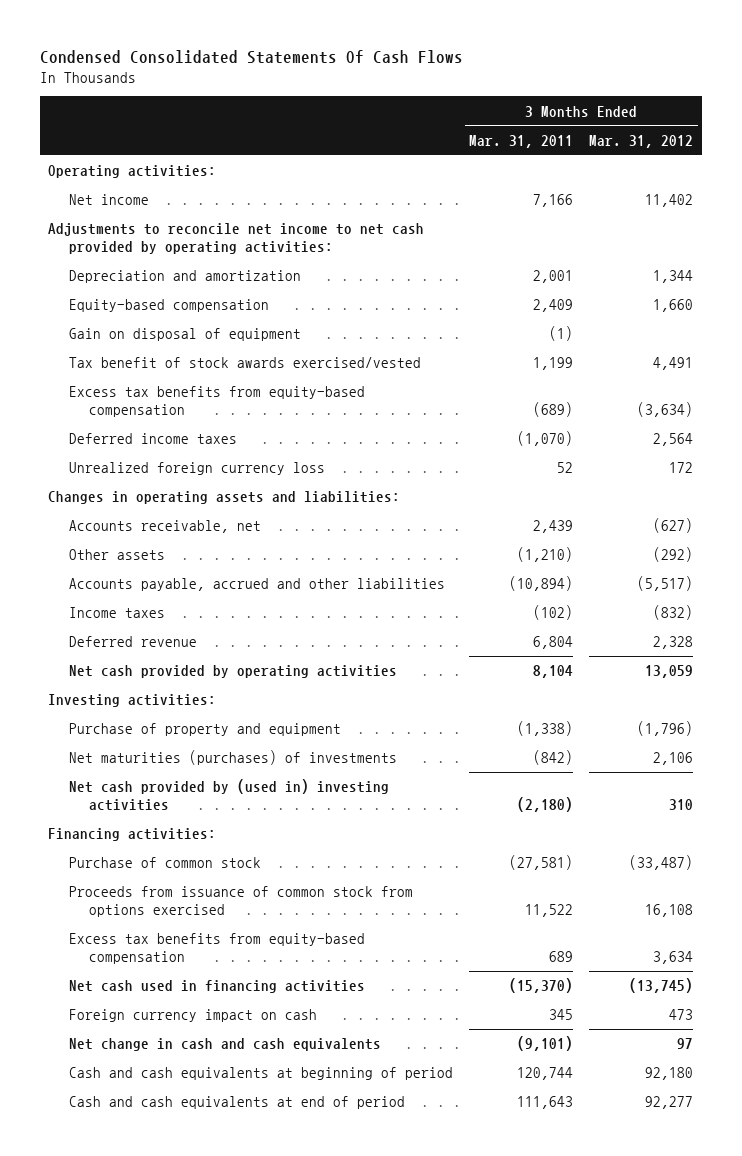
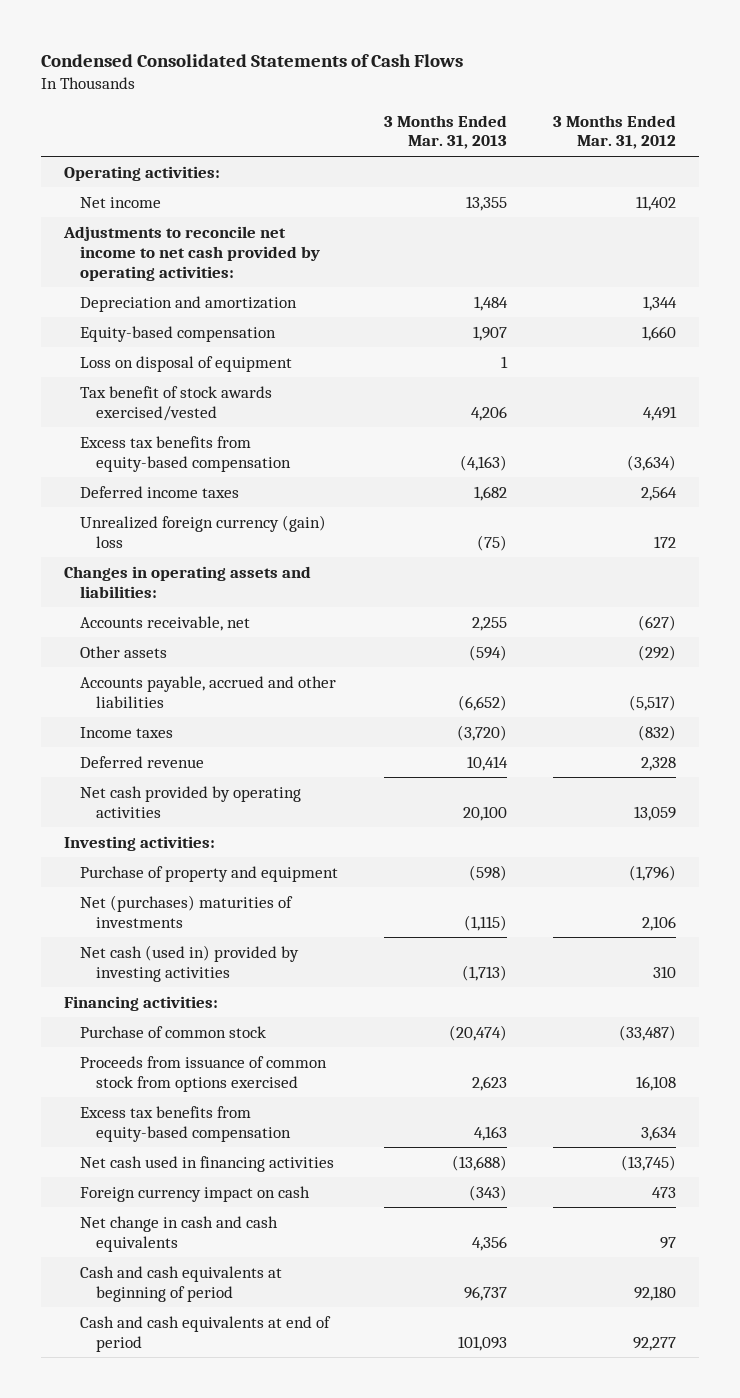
[39,50,463,65] Condensed Consolidated Statements Of Cash Flows -> [41,53,464,67] Condensed Consolidated Statements of Cash Flows
[469,134,574,148] Mar. 31, 2011 -> none
none -> [383,114,507,150] 3 Months Ended Mar. 31, 2013
[68,328,301,342] Gain on disposal of equipment -> [79,355,292,372] Loss on disposal of equipment
[68,462,325,476] Unrealized foreign currency loss -> [79,514,326,548] Unrealized foreign currency (gain) loss
[68,750,397,766] Net maturities (purchases) of investments -> [79,894,293,928] Net (purchases) maturities of investments
[68,779,389,812] Net cash provided by (used in) investing activities -> [79,944,299,982] Net cash (used in) provided by investing activities

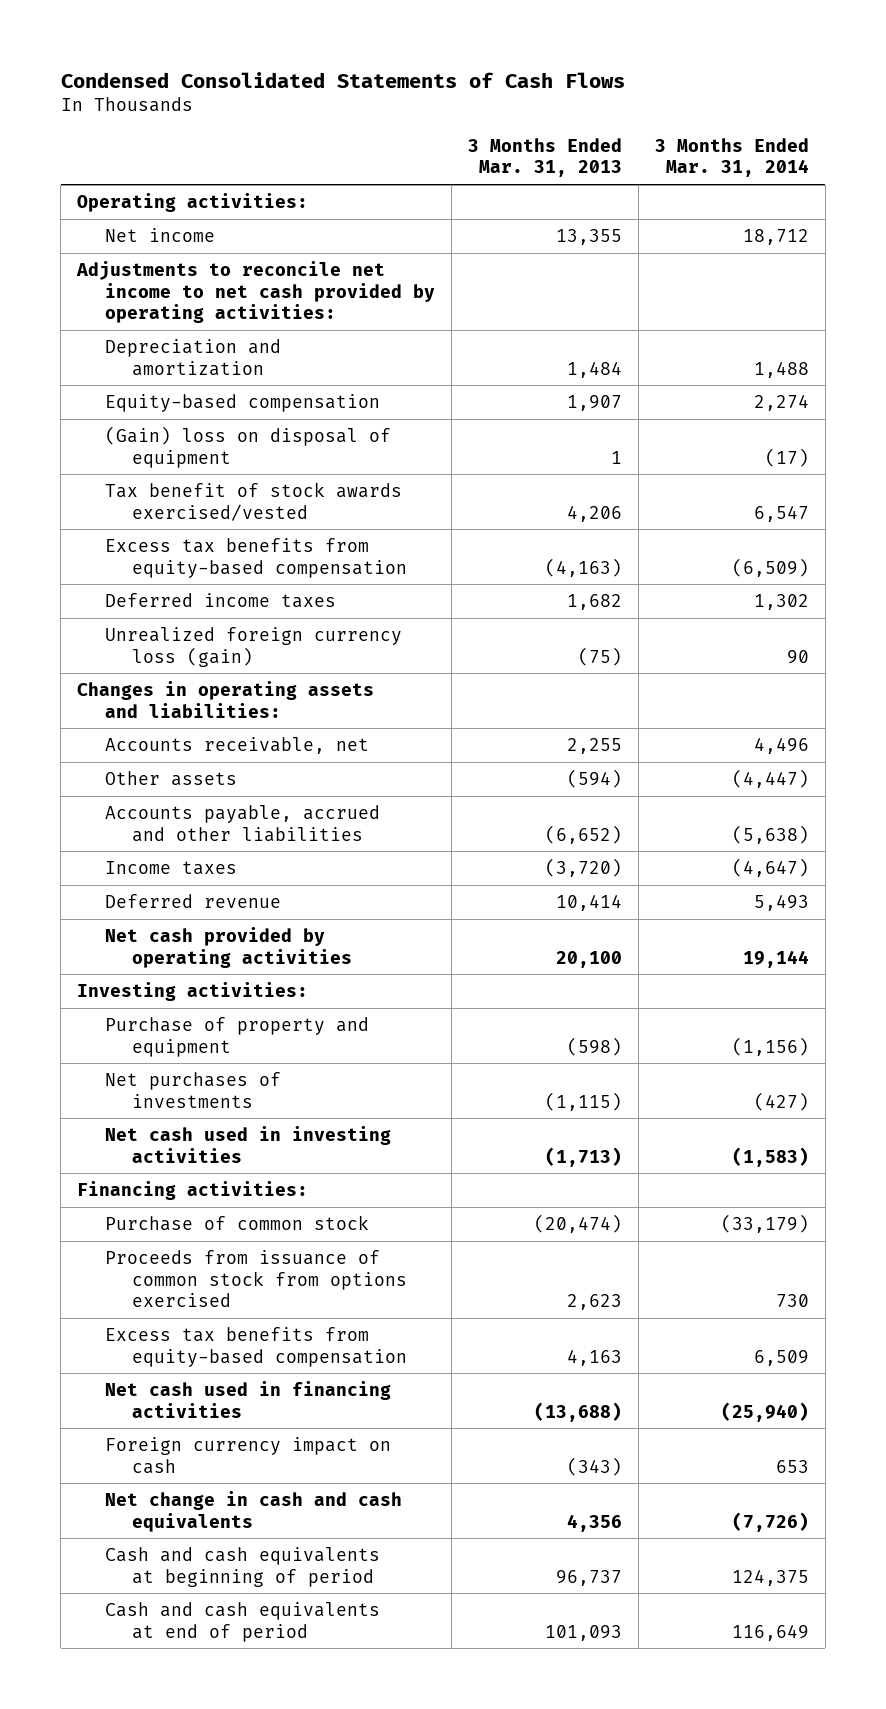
[552,114,676,150] 3 Months Ended Mar. 31, 2012 -> none
none -> [654,137,809,178] 3 Months Ended Mar. 31, 2014
[79,355,292,372] Loss on disposal of equipment -> [104,426,391,468] (Gain) loss on disposal of equipment
[79,514,326,548] Unrealized foreign currency (gain) loss -> [104,627,402,667] Unrealized foreign currency loss (gain)
[79,894,293,928] Net (purchases) maturities of investments -> [104,1072,281,1108] Net purchases of investments
[79,944,299,982] Net cash (used in) provided by investing activities -> [104,1126,391,1163] Net cash used in investing activities

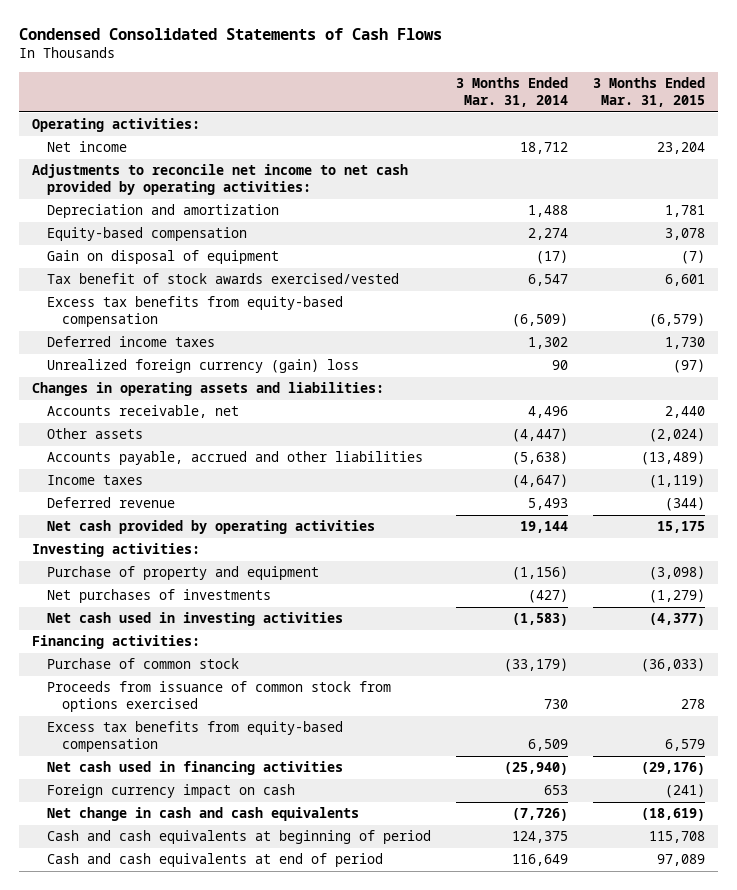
[467,137,622,178] 3 Months Ended Mar. 31, 2013 -> none
none -> [593,77,706,108] 3 Months Ended Mar. 31, 2015
[104,426,391,468] (Gain) loss on disposal of equipment -> [46,250,279,265] Gain on disposal of equipment
[104,627,402,667] Unrealized foreign currency loss (gain) -> [46,359,359,374] Unrealized foreign currency (gain) loss

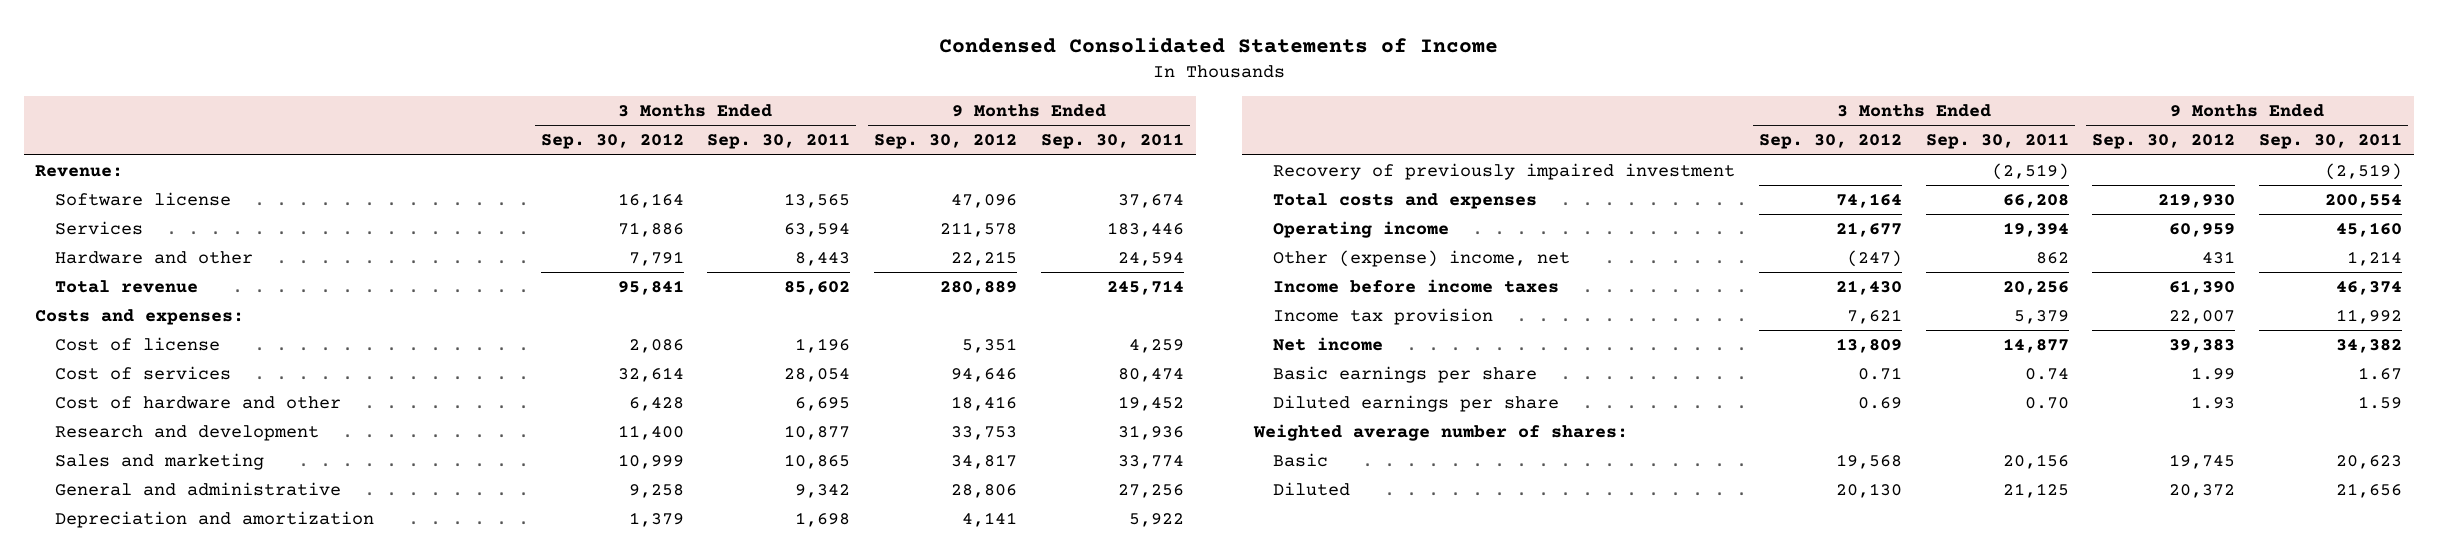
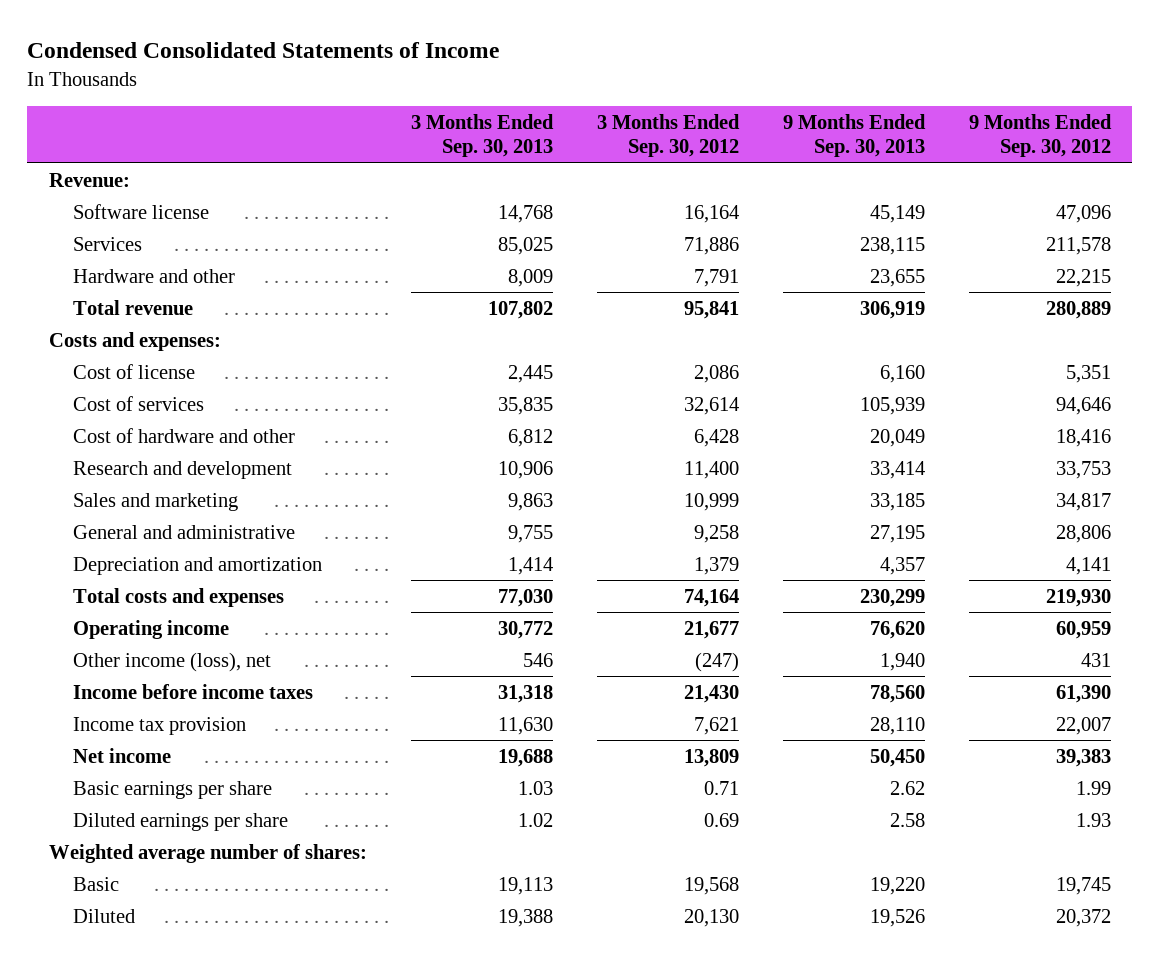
[707,133,851,150] Sep. 30, 2011 -> none
[1040,133,1184,150] Sep. 30, 2011 -> none
none -> [410,114,554,158] 3 Months Ended Sep. 30, 2013
none -> [782,114,926,158] 9 Months Ended Sep. 30, 2013
[1273,163,1736,181] Recovery of previously impaired investment -> none
[1273,250,1571,268] Other (expense) income, net -> [73,651,272,672] Other income (loss), net

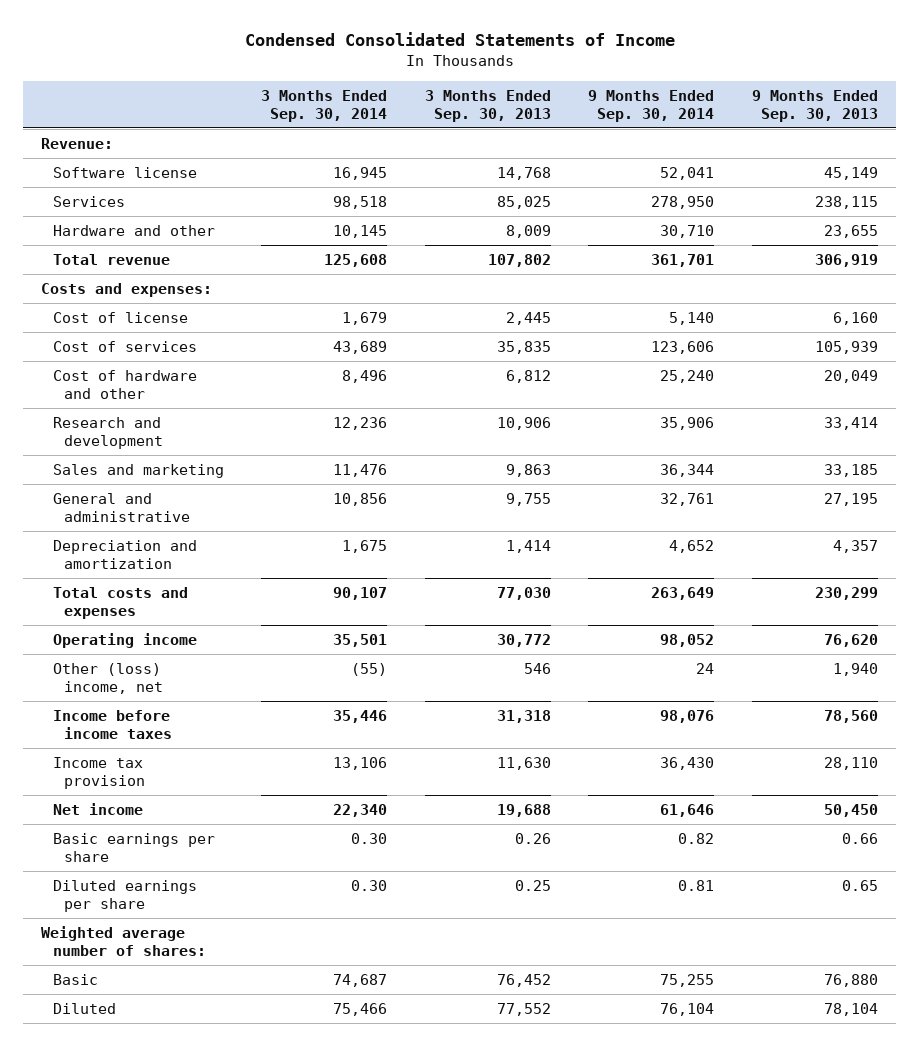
[596,114,740,158] 3 Months Ended Sep. 30, 2012 -> none
[968,114,1112,158] 9 Months Ended Sep. 30, 2012 -> none
none -> [261,89,388,122] 3 Months Ended Sep. 30, 2014
none -> [588,89,715,122] 9 Months Ended Sep. 30, 2014
[73,651,272,672] Other income (loss), net -> [52,662,164,694] Other (loss) income, net
[517,780,553,795] 1.03 -> [514,832,551,844] 0.26
[889,780,925,795] 2.62 -> [841,832,878,844] 0.66
[517,812,553,827] 1.02 -> [514,879,551,891] 0.25
[889,812,925,827] 2.58 -> [841,879,878,891] 0.65
[497,876,553,895] 19,113 -> [496,973,551,987] 76,452
[869,876,925,895] 19,220 -> [823,973,878,987] 76,880
[497,908,553,927] 19,388 -> [496,1002,551,1016] 77,552
[869,908,925,927] 19,526 -> [823,1002,878,1016] 78,104

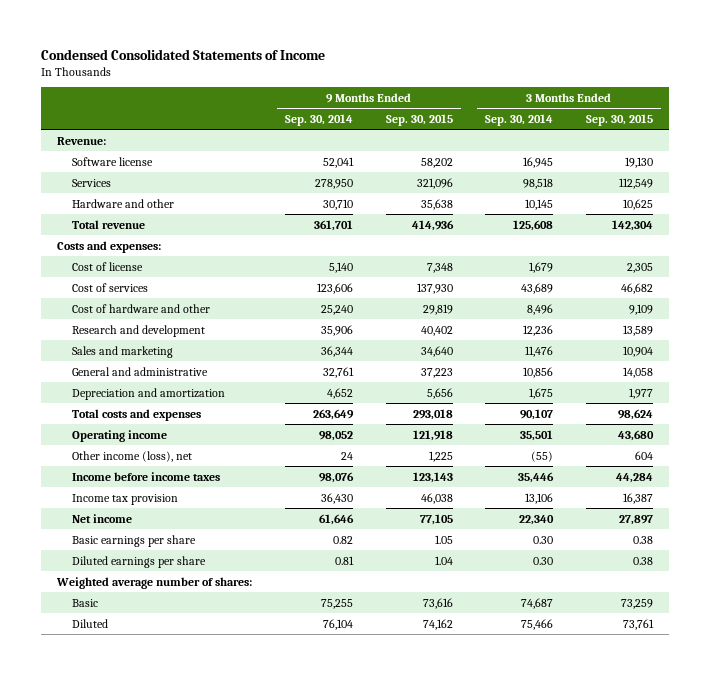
[424,89,551,122] 3 Months Ended Sep. 30, 2013 -> none
[751,89,878,122] 9 Months Ended Sep. 30, 2013 -> none
none -> [385,113,453,126] Sep. 30, 2015
none -> [585,113,653,126] Sep. 30, 2015
[52,662,164,694] Other (loss) income, net -> [72,450,193,462] Other income (loss), net

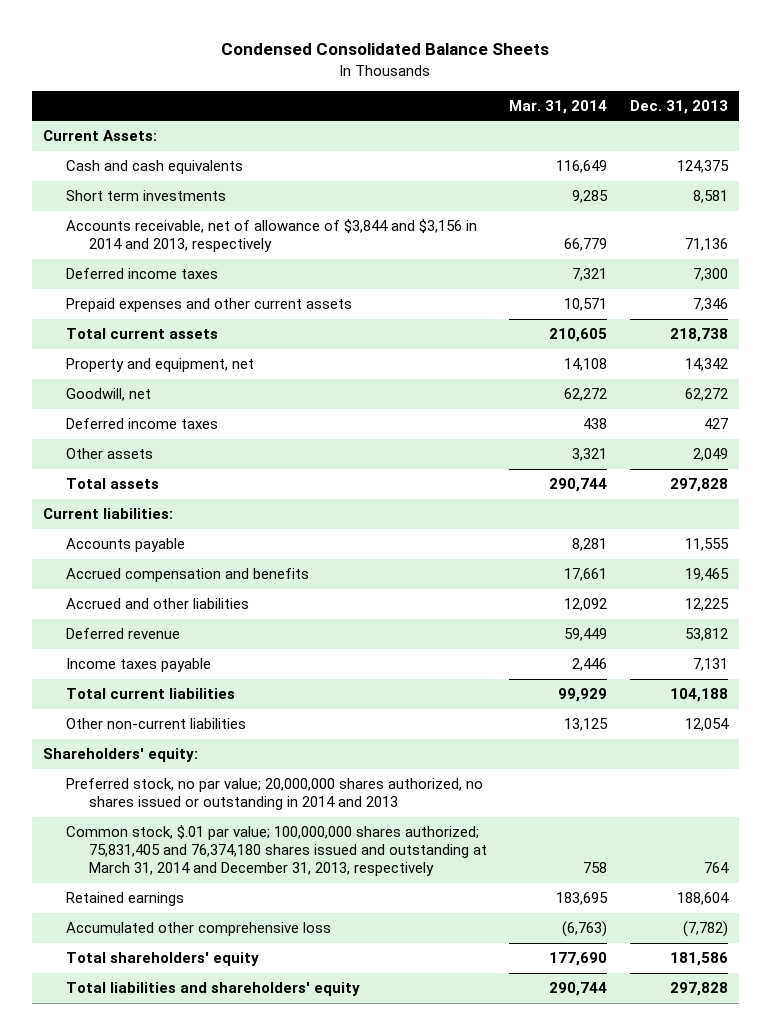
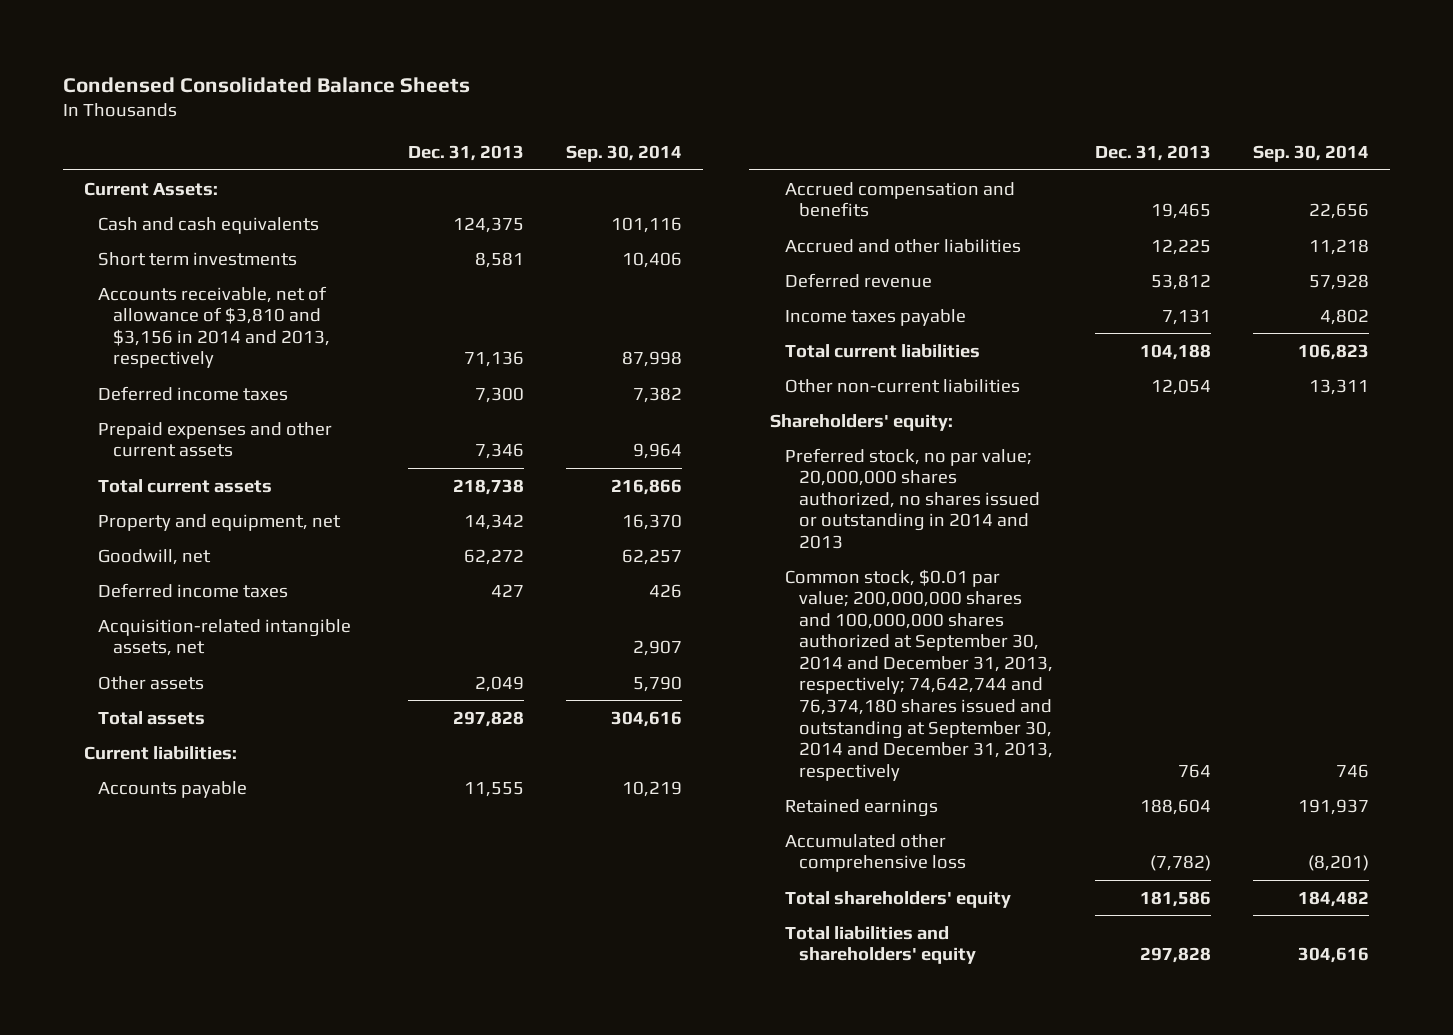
[509,99,608,114] Mar. 31, 2014 -> none
none -> [566,145,683,163] Sep. 30, 2014
[66,219,478,253] Accounts receivable, net of allowance of $3,844 and $3,156 in 2014 and 2013, respectively -> [98,285,330,369] Accounts receivable, net of allowance of $3,810 and $3,156 in 2014 and 2013, respectively
none -> [98,618,352,657] Acquisition-related intangible assets, net
[66,825,487,877] Common stock, $.01 par value; 100,000,000 shares authorized; 75,831,405 and 76,374,180 shares issued and outstanding at March 31, 2014 and December 31, 2013, respectively -> [784,568,1054,781] Common stock, $0.01 par value; 200,000,000 shares and 100,000,000 shares authorized at September 30, 2014 and December 31, 2013, respectively; 74,642,744 and 76,374,180 shares issued and outstanding at September 30, 2014 and December 31, 2013, respectively

